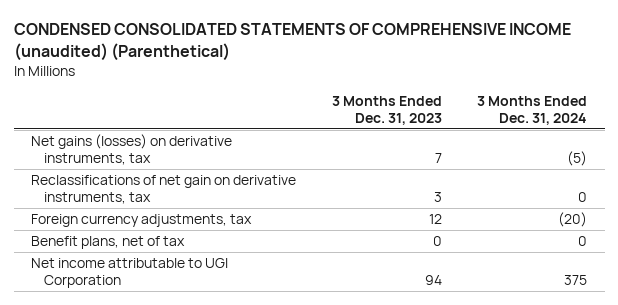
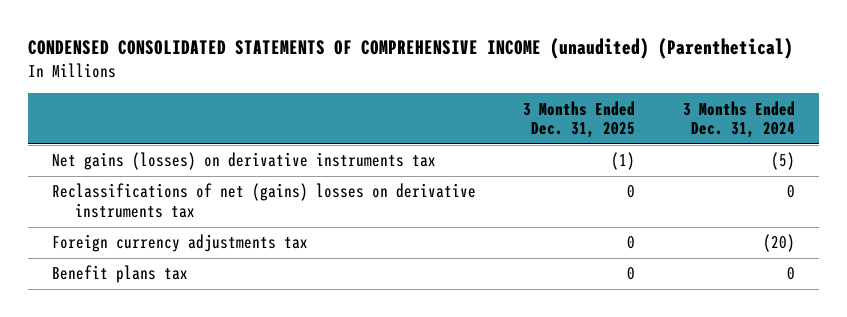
[331,95,442,125] 3 Months Ended Dec. 31, 2023 -> none
none -> [523,100,636,139] 3 Months Ended Dec. 31, 2025
[31,258,229,288] Net income attributable to UGI Corporation -> none
[31,134,233,165] Net gains (losses) on derivative instruments, tax -> [51,152,436,171] Net gains (losses) on derivative instruments tax
[31,175,297,204] Reclassifications of net gain on derivative instruments, tax -> [51,183,476,218] Reclassifications of net (gains) losses on derivative instruments tax
[31,214,253,228] Foreign currency adjustments, tax -> [51,234,308,253] Foreign currency adjustments tax
[31,236,186,250] Benefit plans, net of tax -> [51,265,188,284] Benefit plans tax

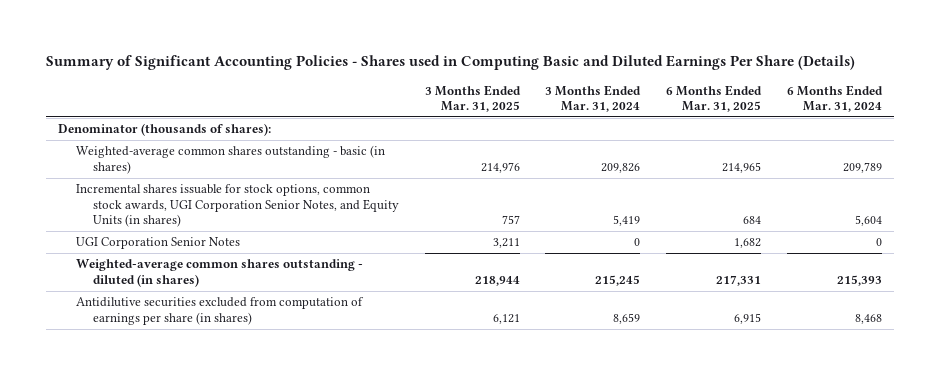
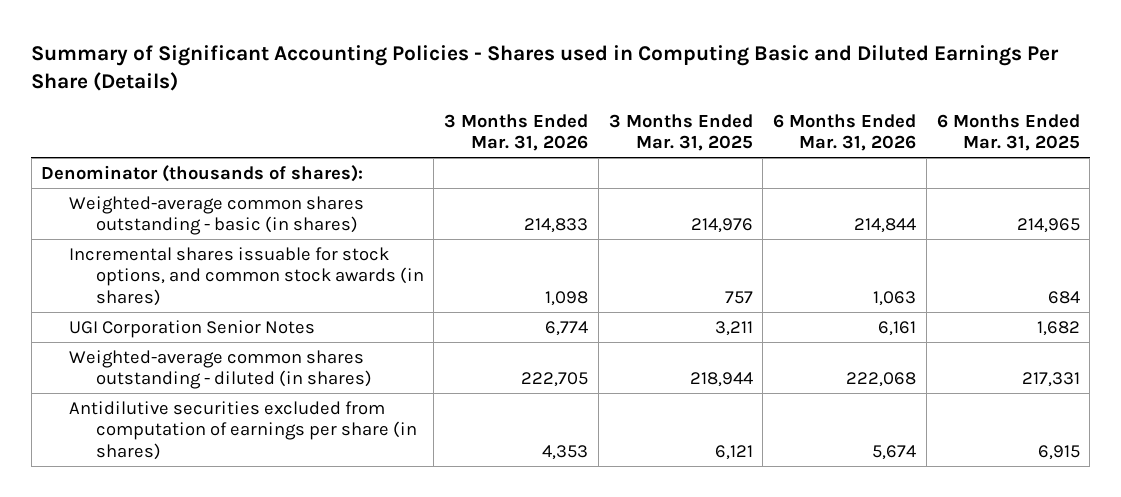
[545,84,642,112] 3 Months Ended Mar. 31, 2024 -> none
[786,84,883,112] 6 Months Ended Mar. 31, 2024 -> none
none -> [444,113,589,152] 3 Months Ended Mar. 31, 2026
none -> [773,113,917,152] 6 Months Ended Mar. 31, 2026
[75,184,400,227] Incremental shares issuable for stock options, common stock awards, UGI Corporation Senior Notes, and Equity Units (in shares) -> [68,246,424,306] Incremental shares issuable for stock options, and common stock awards (in shares)

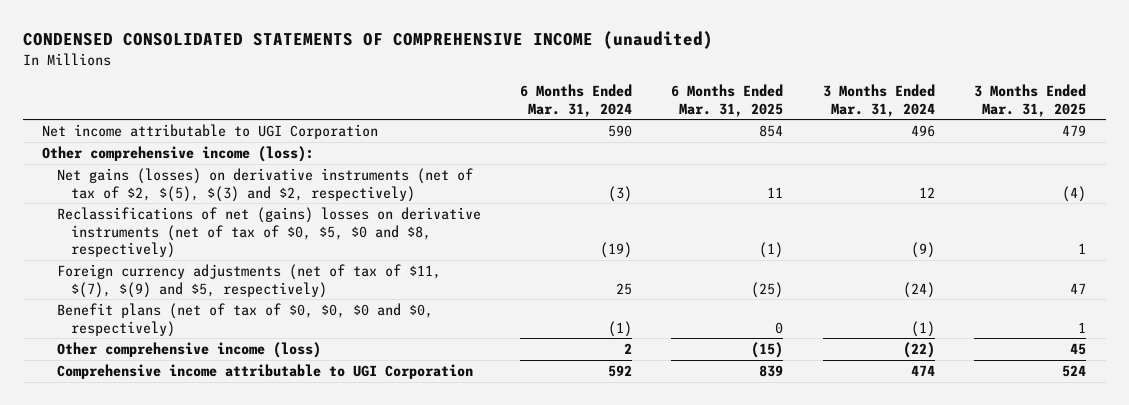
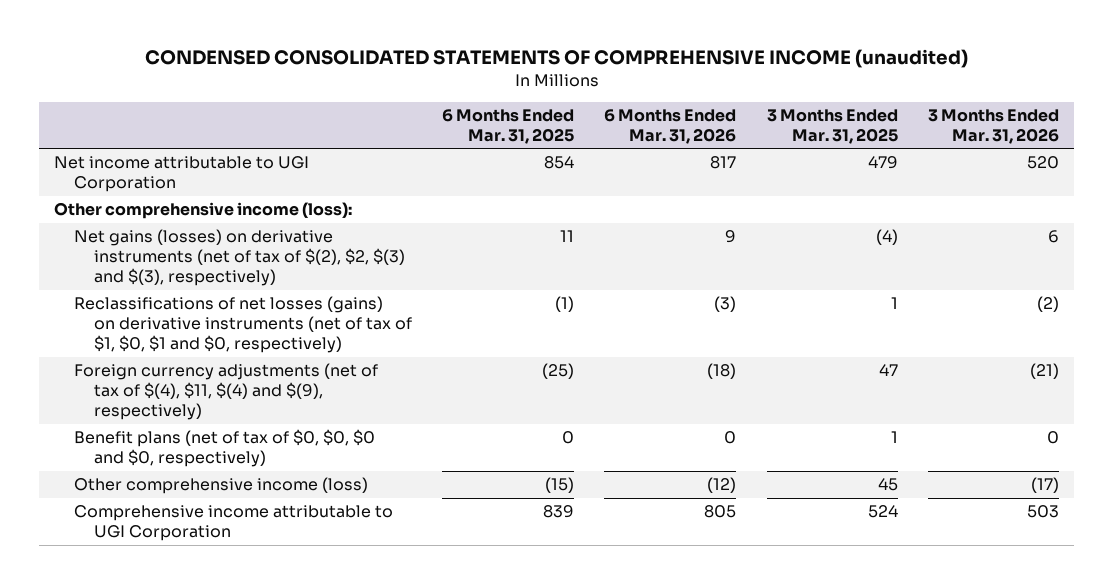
[520,83,633,117] 6 Months Ended Mar. 31, 2024 -> none
[822,83,935,117] 3 Months Ended Mar. 31, 2024 -> none
none -> [604,108,737,144] 6 Months Ended Mar. 31, 2026
none -> [927,108,1059,144] 3 Months Ended Mar. 31, 2026
[56,168,473,202] Net gains (losses) on derivative instruments (net of tax of $2, $(5), $(3) and $2, respectively) -> [74,229,405,287] Net gains (losses) on derivative instruments (net of tax of $(2), $2, $(3) and $(3), respectively)
[56,207,481,259] Reclassifications of net (gains) losses on derivative instruments (net of tax of $0, $5, $0 and $8, respectively) -> [74,296,412,354] Reclassifications of net losses (gains) on derivative instruments (net of tax of $1, $0, $1 and $0, respectively)
[56,264,441,298] Foreign currency adjustments (net of tax of $11, $(7), $(9) and $5, respectively) -> [74,363,379,421] Foreign currency adjustments (net of tax of $(4), $11, $(4) and $(9), respectively)

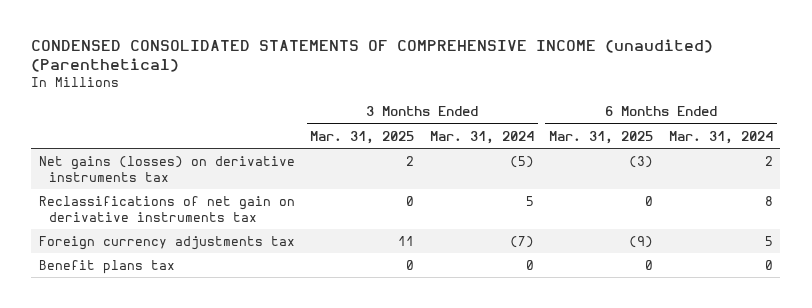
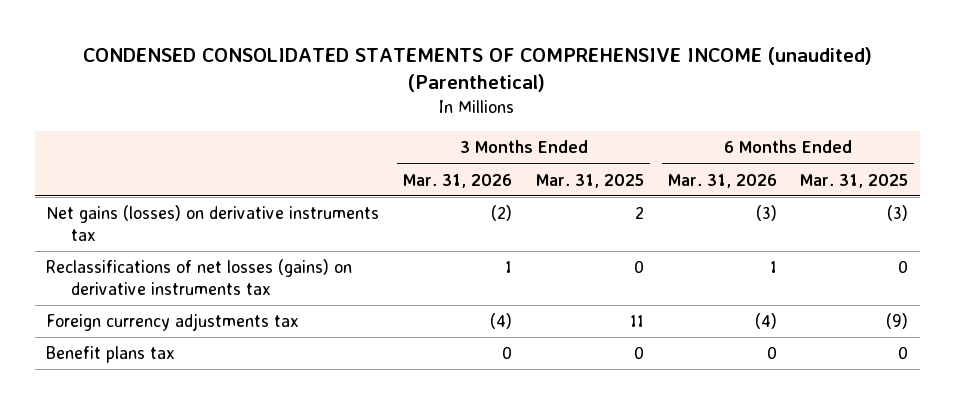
[429,130,534,144] Mar. 31, 2024 -> none
[668,130,773,144] Mar. 31, 2024 -> none
none -> [403,173,513,188] Mar. 31, 2026
none -> [667,173,777,188] Mar. 31, 2026
[39,195,296,222] Reclassifications of net gain on derivative instruments tax -> [46,259,353,295] Reclassifications of net losses (gains) on derivative instruments tax

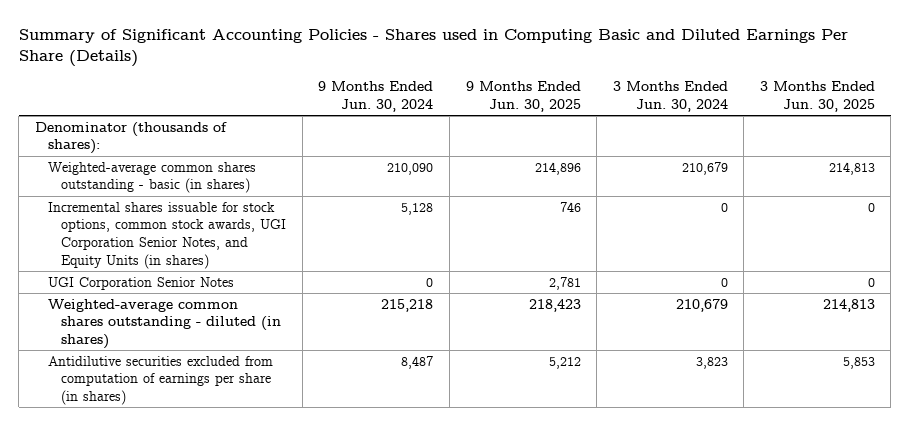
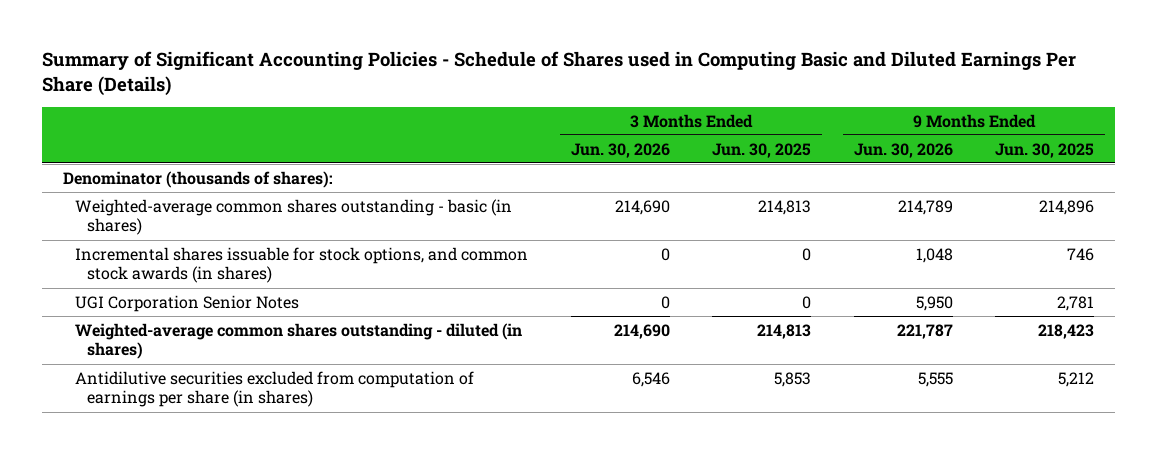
[18,28,848,68] Summary of Significant Accounting Policies - Shares used in Computing Basic and Diluted Earnings Per Share (Details) -> [41,51,1076,97] Summary of Significant Accounting Policies - Schedule of Shares used in Computing Basic and Diluted Earnings Per Share (Details)
[318,81,434,112] 9 Months Ended Jun. 30, 2024 -> none
[612,81,728,112] 3 Months Ended Jun. 30, 2024 -> none
none -> [570,142,670,158] Jun. 30, 2026
none -> [853,142,953,158] Jun. 30, 2026
[47,201,287,269] Incremental shares issuable for stock options, common stock awards, UGI Corporation Senior Notes, and Equity Units (in shares) -> [75,246,529,284] Incremental shares issuable for stock options, and common stock awards (in shares)

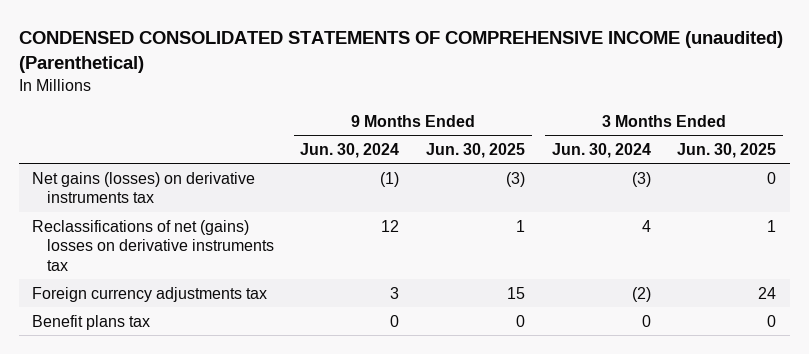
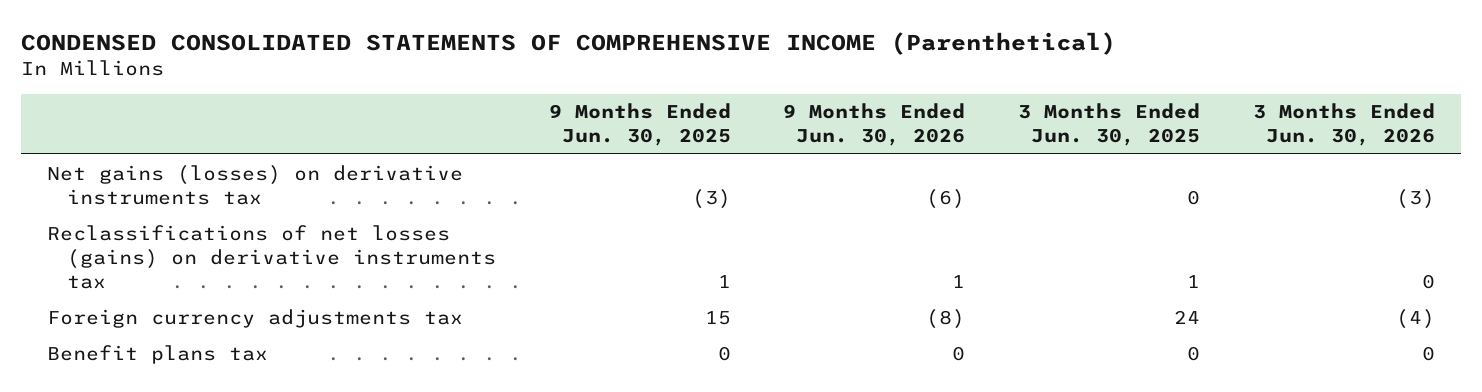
[19,31,784,74] CONDENSED CONSOLIDATED STATEMENTS OF COMPREHENSIVE INCOME (unaudited) (Parenthetical) -> [20,31,1116,55] CONDENSED CONSOLIDATED STATEMENTS OF COMPREHENSIVE INCOME (Parenthetical)
[300,143,400,159] Jun. 30, 2024 -> none
[551,143,651,159] Jun. 30, 2024 -> none
none -> [783,103,966,147] 9 Months Ended Jun. 30, 2026
none -> [1252,103,1435,147] 3 Months Ended Jun. 30, 2026
[32,219,274,271] Reclassifications of net (gains) losses on derivative instruments tax -> [47,224,496,289] Reclassifications of net losses (gains) on derivative instruments tax

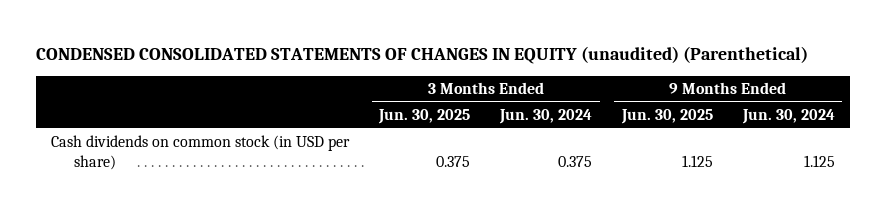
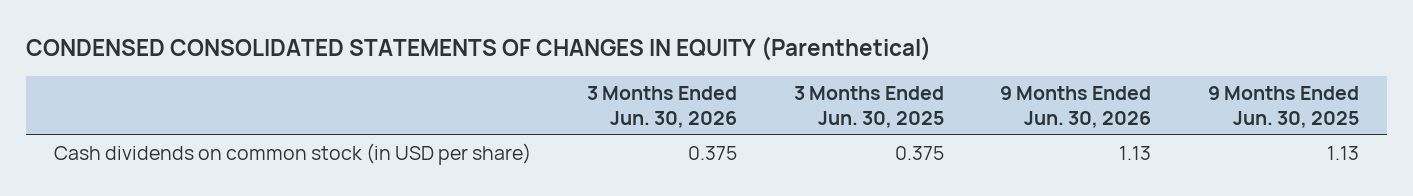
[36,46,809,65] CONDENSED CONSOLIDATED STATEMENTS OF CHANGES IN EQUITY (unaudited) (Parenthetical) -> [25,36,931,62] CONDENSED CONSOLIDATED STATEMENTS OF CHANGES IN EQUITY (Parenthetical)
[499,108,593,124] Jun. 30, 2024 -> none
[741,108,835,124] Jun. 30, 2024 -> none
none -> [587,85,738,128] 3 Months Ended Jun. 30, 2026
none -> [1000,85,1152,128] 9 Months Ended Jun. 30, 2026
[681,154,713,167] 1.125 -> [1326,146,1359,161] 1.13

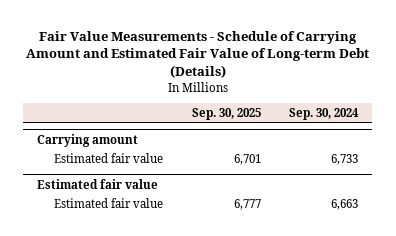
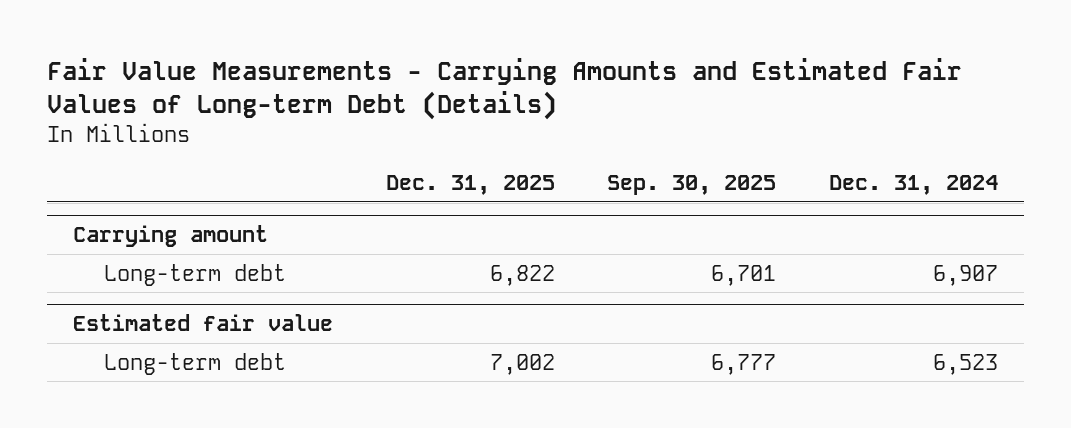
[25,30,369,79] Fair Value Measurements - Schedule of Carrying Amount and Estimated Fair Value of Long-term Debt (Details) -> [46,58,962,121] Fair Value Measurements - Carrying Amounts and Estimated Fair Values of Long-term Debt (Details)
[289,107,360,120] Sep. 30, 2024 -> none
none -> [385,175,555,196] Dec. 31, 2025
none -> [829,175,999,196] Dec. 31, 2024
[54,152,164,163] Estimated fair value -> [104,263,287,286] Long-term debt
[54,197,164,208] Estimated fair value -> [104,352,287,375] Long-term debt

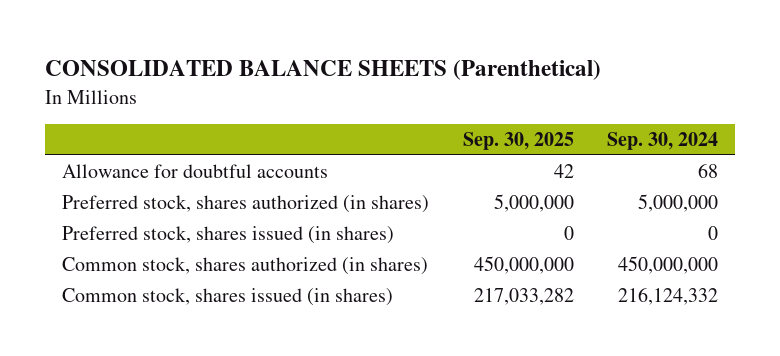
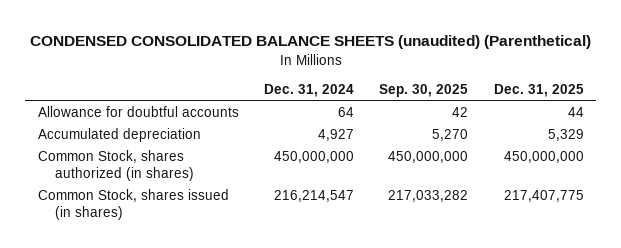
[45,60,602,81] CONSOLIDATED BALANCE SHEETS (Parenthetical) -> [29,35,591,50] CONDENSED CONSOLIDATED BALANCE SHEETS (unaudited) (Parenthetical)
[607,131,719,150] Sep. 30, 2024 -> none
none -> [264,83,355,97] Dec. 31, 2024
none -> [493,83,584,97] Dec. 31, 2025
[61,195,429,214] Preferred stock, shares authorized (in shares) -> none
[61,226,394,245] Preferred stock, shares issued (in shares) -> none
none -> [37,127,201,142] Accumulated depreciation
[61,257,428,276] Common stock, shares authorized (in shares) -> [37,149,195,181] Common Stock, shares authorized (in shares)
[61,288,393,307] Common stock, shares issued (in shares) -> [37,188,229,220] Common Stock, shares issued (in shares)

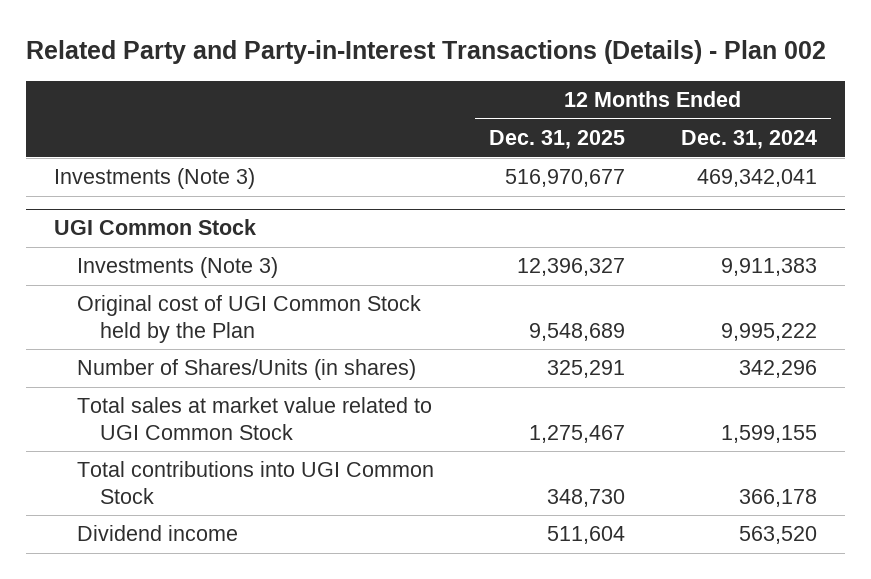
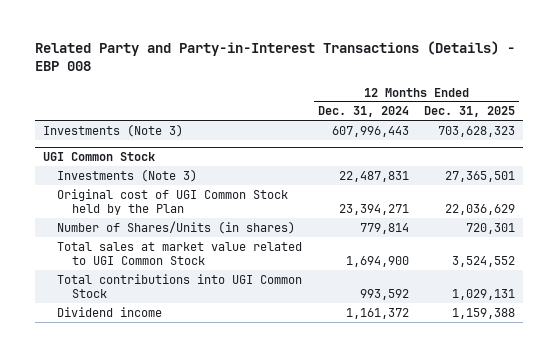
[25,40,826,65] Related Party and Party-in-Interest Transactions (Details) - Plan 002 -> [35,41,516,72] Related Party and Party-in-Interest Transactions (Details) - EBP 008
[505,169,626,188] 516,970,677 -> [438,125,516,137] 703,628,323
[697,169,818,188] 469,342,041 -> [331,125,409,137] 607,996,443
[517,258,626,277] 12,396,327 -> [445,170,516,182] 27,365,501
[721,258,818,277] 9,911,383 -> [338,170,409,182] 22,487,831
[529,322,626,341] 9,548,689 -> [445,204,516,216] 22,036,629
[721,322,818,341] 9,995,222 -> [338,204,409,216] 23,394,271
[547,360,626,379] 325,291 -> [466,222,516,234] 720,301
[739,360,818,379] 342,296 -> [359,222,409,234] 779,814
[529,424,626,443] 1,275,467 -> [452,256,516,268] 3,524,552
[721,424,818,443] 1,599,155 -> [345,256,409,268] 1,694,900
[547,488,626,507] 348,730 -> [452,289,516,301] 1,029,131
[739,488,818,507] 366,178 -> [359,289,409,301] 993,592
[547,526,626,545] 511,604 -> [452,307,516,319] 1,159,388
[739,526,818,545] 563,520 -> [345,307,409,319] 1,161,372

